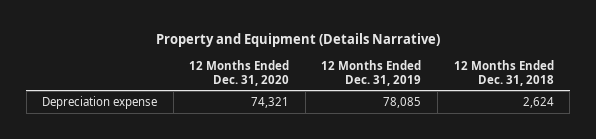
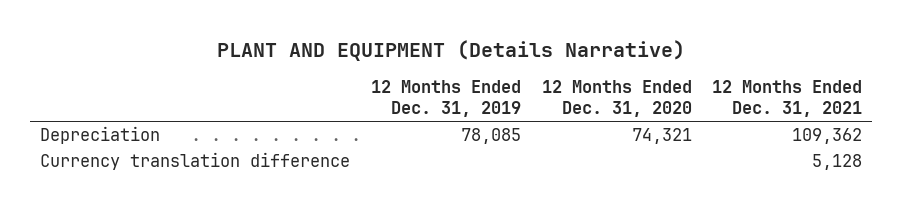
[155,32,440,47] Property and Equipment (Details Narrative) -> [217,39,686,61] PLANT AND EQUIPMENT (Details Narrative)
[453,59,554,86] 12 Months Ended Dec. 31, 2018 -> none
none -> [712,80,863,118] 12 Months Ended Dec. 31, 2021
[42,95,158,109] Depreciation expense -> [40,126,161,145] Depreciation
none -> [40,152,351,171] Currency translation difference

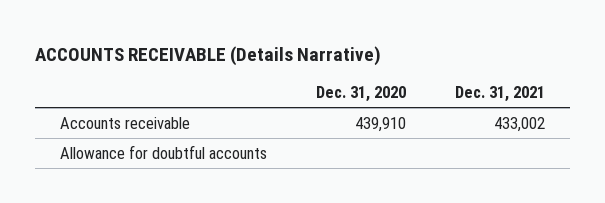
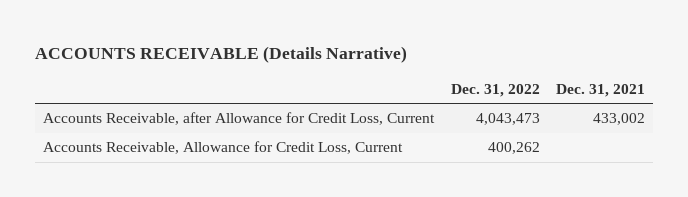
[315,86,406,103] Dec. 31, 2020 -> none
none -> [450,83,540,97] Dec. 31, 2022
[59,116,190,129] Accounts receivable -> [43,112,436,126] Accounts Receivable, after Allowance for Credit Loss, Current
[59,144,267,159] Allowance for doubtful accounts -> [43,141,404,155] Accounts Receivable, Allowance for Credit Loss, Current

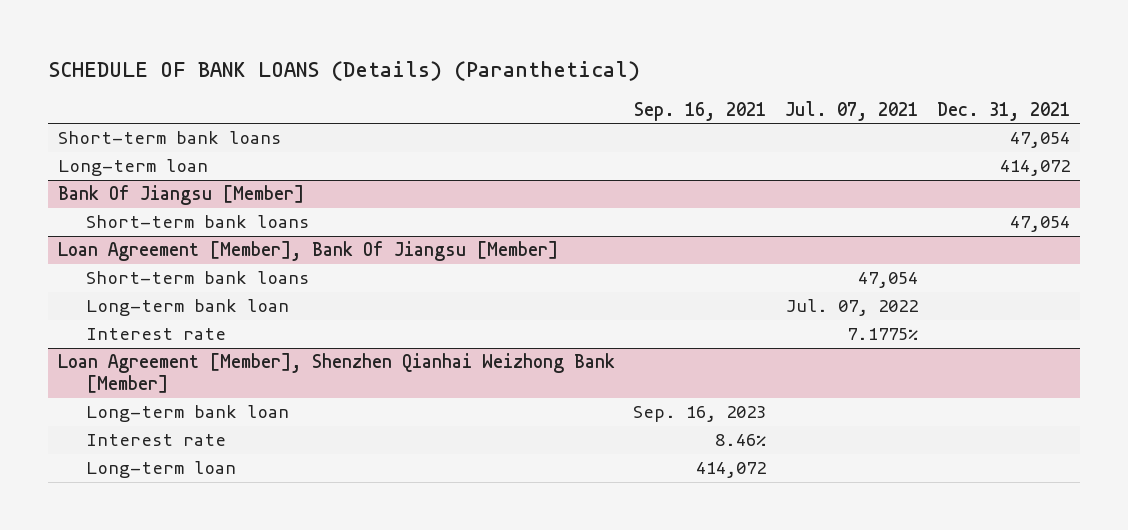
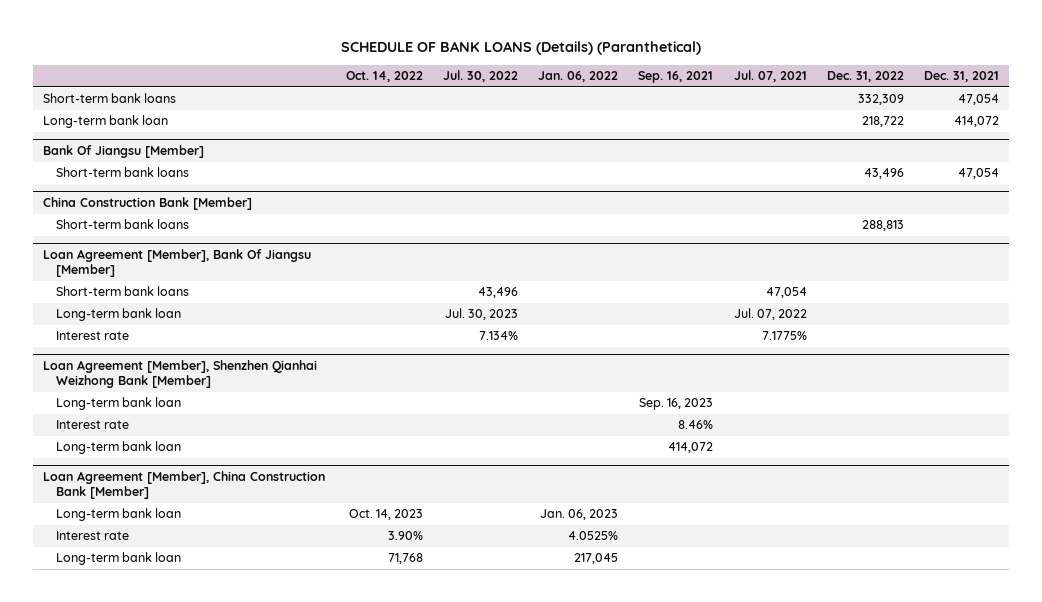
none -> [345,71,423,83] Oct. 14, 2022
none -> [442,70,518,83] Jul. 30, 2022
none -> [538,71,619,83] Jan. 06, 2022
none -> [826,71,904,83] Dec. 31, 2022
[57,159,208,177] Long-term loan -> [43,115,169,129] Long-term bank loan
none -> [43,196,253,210] China Construction Bank [Member]
none -> [55,219,189,230] Short-term bank loans
[86,461,237,479] Long-term loan -> [55,441,181,455] Long-term bank loan
none -> [43,470,326,500] Loan Agreement [Member], China Construction Bank [Member]
none -> [55,508,181,522] Long-term bank loan
none -> [55,531,129,541] Interest rate
none -> [55,552,181,566] Long-term bank loan

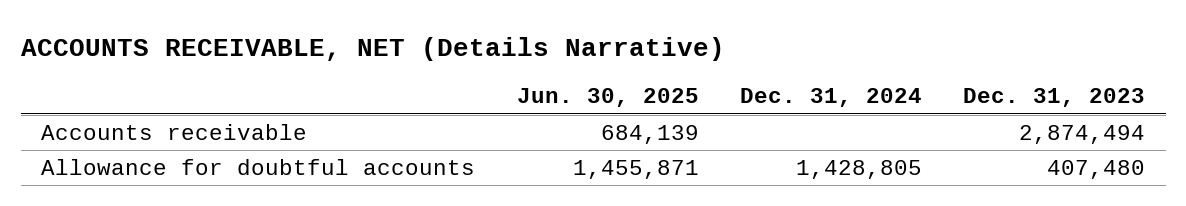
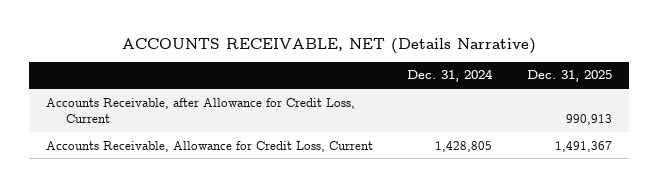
[516,88,699,108] Jun. 30, 2025 -> none
[963,88,1146,108] Dec. 31, 2023 -> none
none -> [526,70,612,83] Dec. 31, 2025
[41,124,308,141] Accounts receivable -> [45,97,355,124] Accounts Receivable, after Allowance for Credit Loss, Current
[41,159,476,176] Allowance for doubtful accounts -> [45,140,373,152] Accounts Receivable, Allowance for Credit Loss, Current

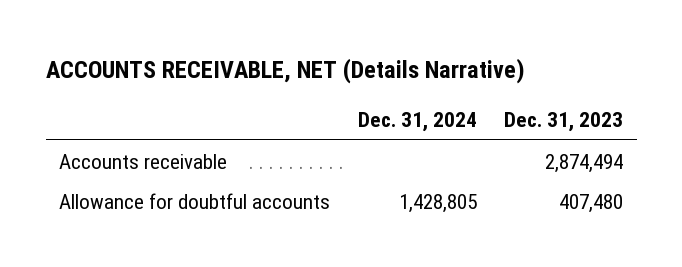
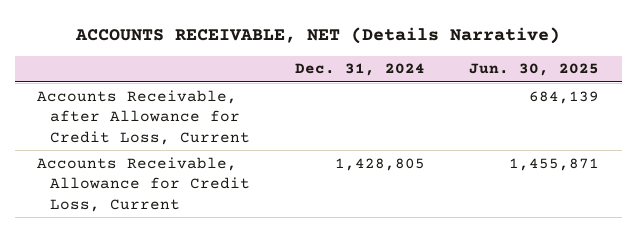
[503,111,623,132] Dec. 31, 2023 -> none
none -> [469,63,600,77] Jun. 30, 2025
[59,153,228,169] Accounts receivable -> [37,89,251,146] Accounts Receivable, after Allowance for Credit Loss, Current
[59,192,331,209] Allowance for doubtful accounts -> [37,156,251,213] Accounts Receivable, Allowance for Credit Loss, Current

